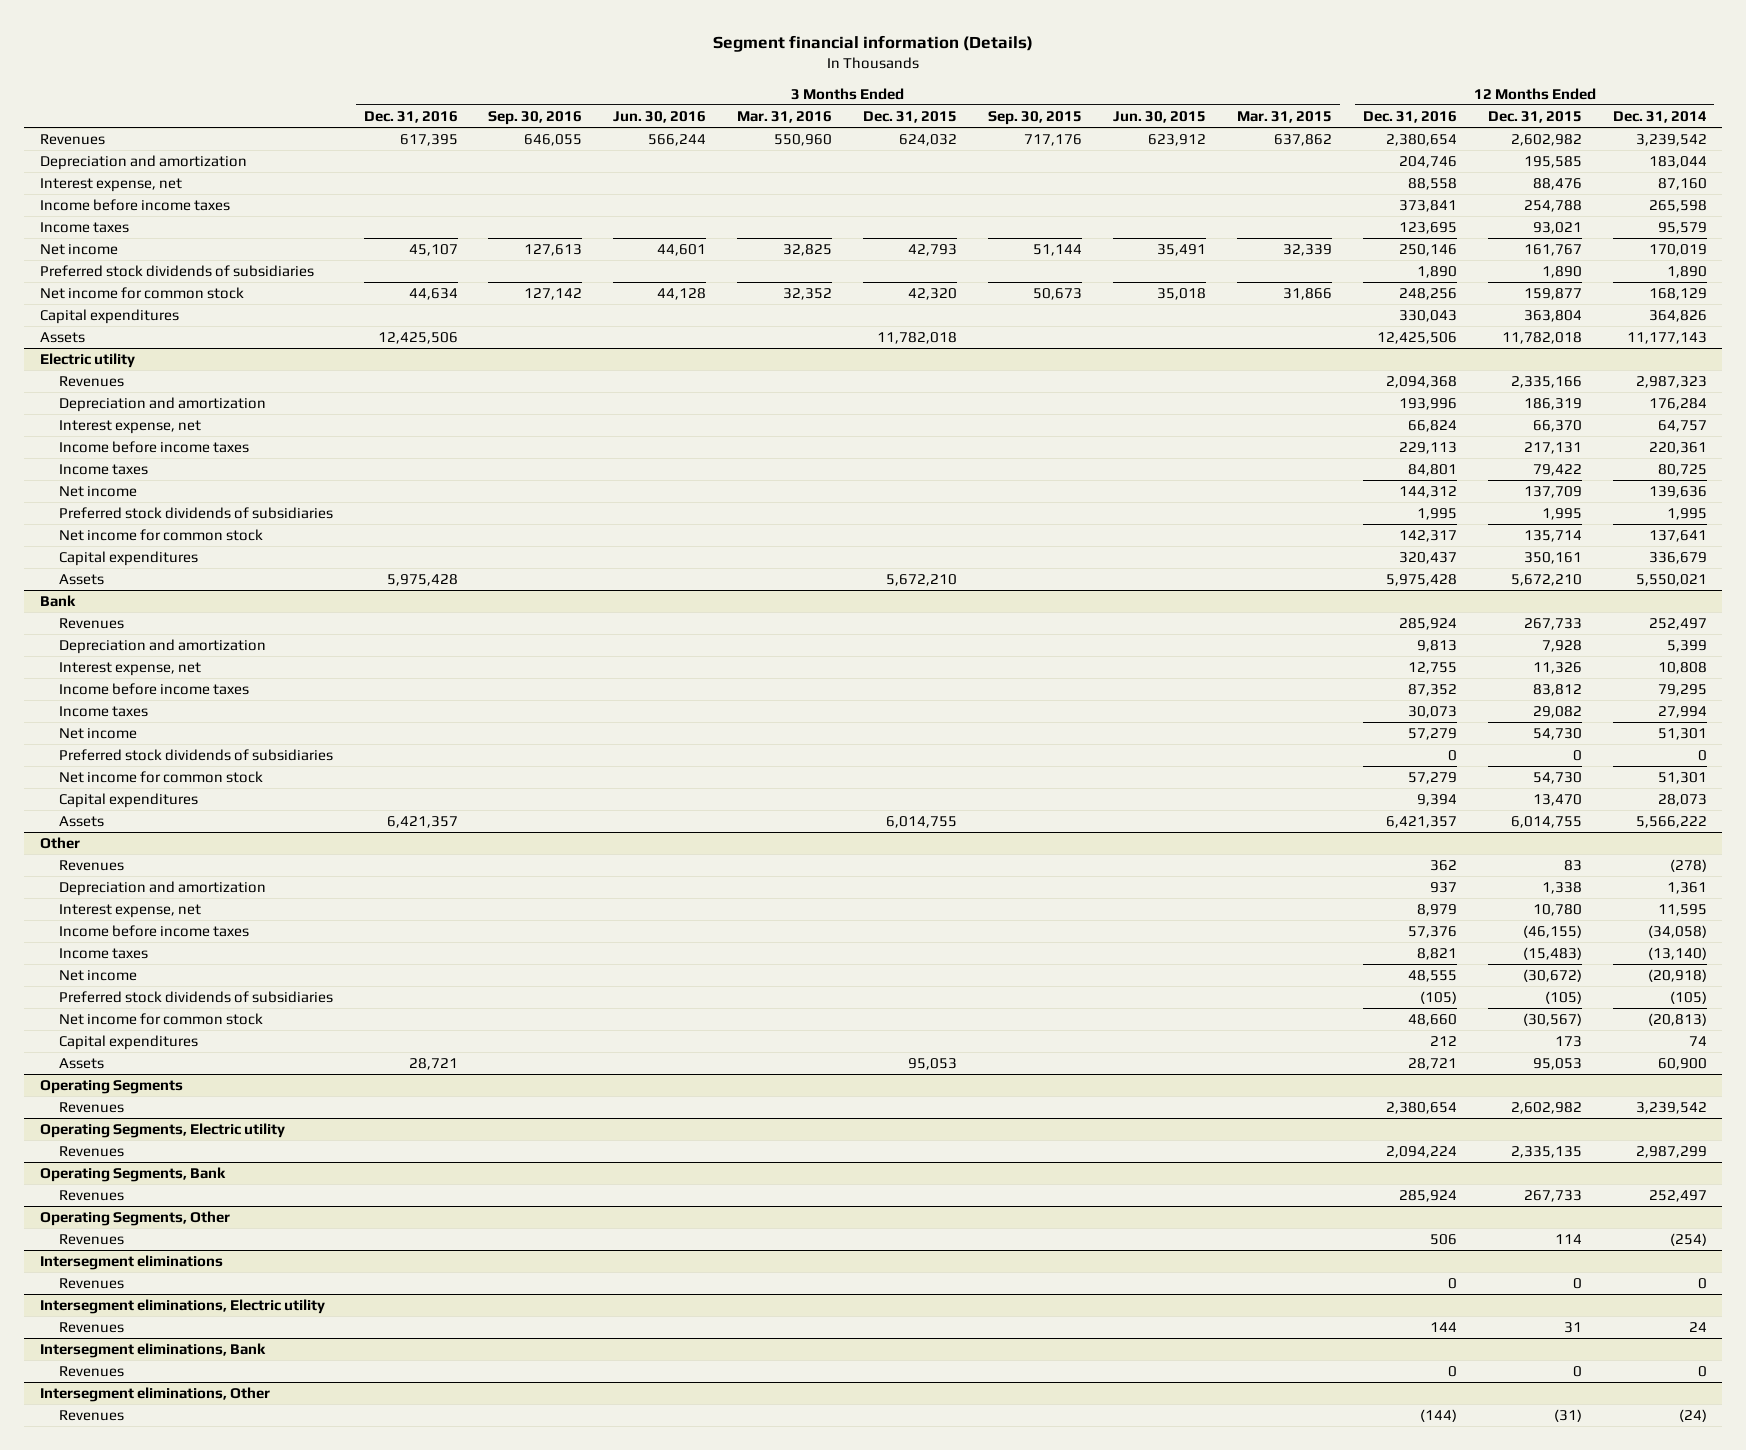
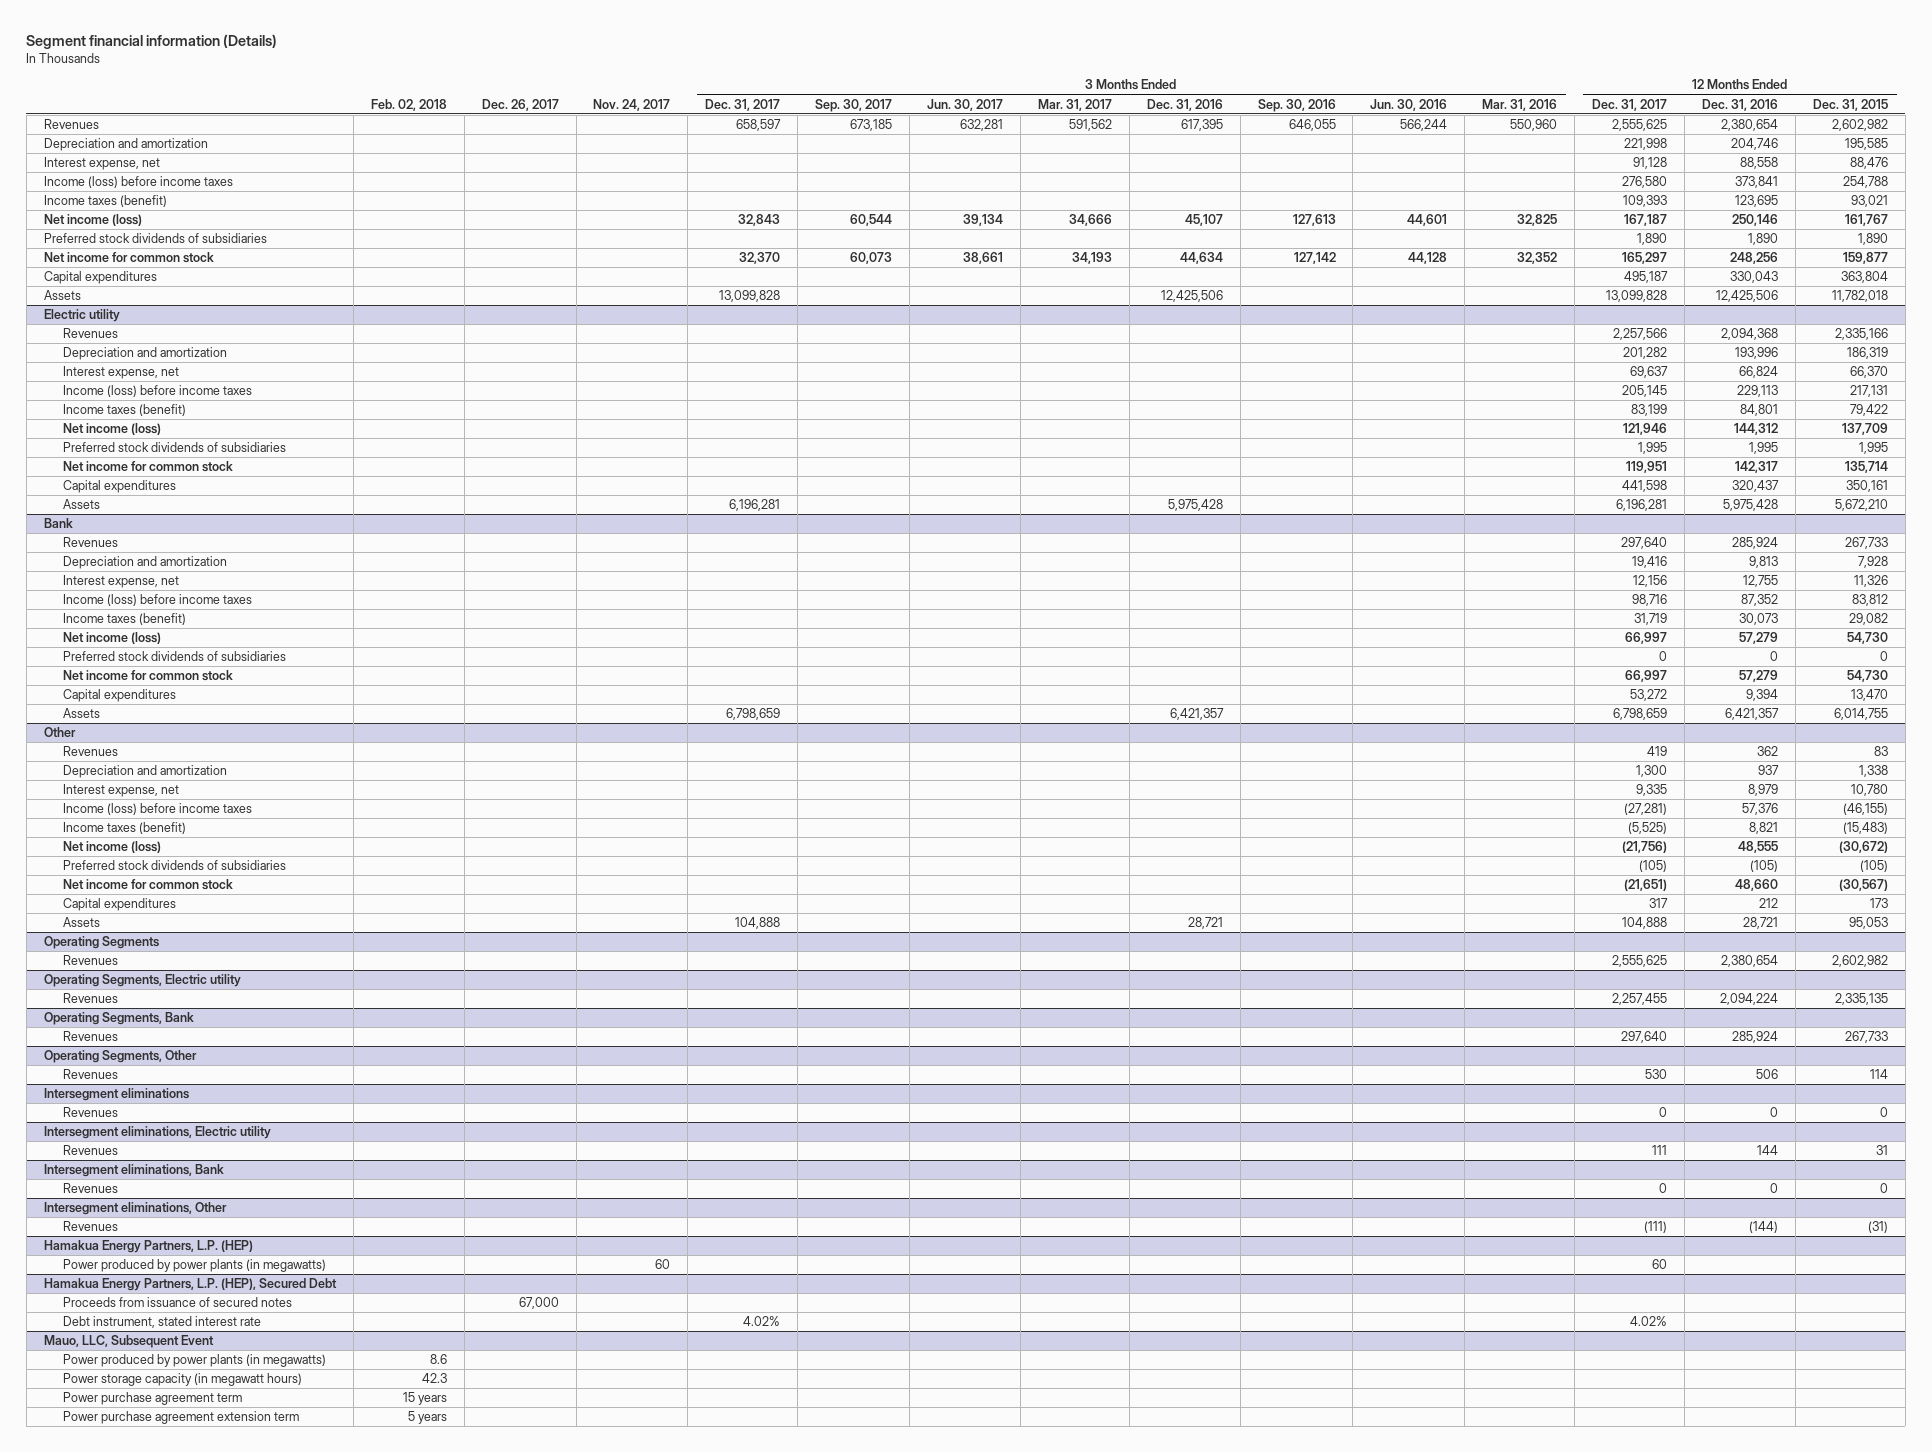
[863,110,958,123] Dec. 31, 2015 -> none
[988,110,1083,125] Sep. 30, 2015 -> none
[1113,110,1207,123] Jun. 30, 2015 -> none
[1236,110,1332,123] Mar. 31, 2015 -> none
[1612,110,1707,123] Dec. 31, 2014 -> none
none -> [370,98,447,111] Feb. 02, 2018
none -> [481,98,559,111] Dec. 26, 2017
none -> [593,98,671,111] Nov. 24, 2017
none -> [705,98,781,111] Dec. 31, 2017
none -> [815,98,893,112] Sep. 30, 2017
none -> [927,98,1004,111] Jun. 30, 2017
none -> [1037,98,1112,111] Mar. 31, 2017
none -> [1592,98,1668,111] Dec. 31, 2017
[39,198,230,211] Income before income taxes -> [43,176,233,189] Income (loss) before income taxes
[39,221,129,233] Income taxes -> [43,195,167,208] Income taxes (benefit)
[39,243,118,255] Net income -> [43,214,142,227] Net income (loss)
[58,440,249,453] Income before income taxes -> [63,385,253,398] Income (loss) before income taxes
[58,463,148,475] Income taxes -> [63,404,187,417] Income taxes (benefit)
[58,485,137,497] Net income -> [63,423,162,436] Net income (loss)
[58,682,249,695] Income before income taxes -> [63,594,253,607] Income (loss) before income taxes
[58,705,148,717] Income taxes -> [63,613,187,626] Income taxes (benefit)
[58,727,137,739] Net income -> [63,632,162,645] Net income (loss)
[58,924,249,937] Income before income taxes -> [63,803,253,816] Income (loss) before income taxes
[58,947,148,959] Income taxes -> [63,822,187,835] Income taxes (benefit)
[58,969,137,981] Net income -> [63,841,162,854] Net income (loss)
none -> [43,1240,253,1254] Hamakua Energy Partners, L.P. (HEP)
none -> [63,1259,327,1273] Power produced by power plants (in megawatts)
none -> [43,1278,337,1292] Hamakua Energy Partners, L.P. (HEP), Secured Debt
none -> [63,1297,293,1308] Proceeds from issuance of secured notes
none -> [63,1316,262,1329] Debt instrument, stated interest rate
none -> [43,1335,214,1349] Mauo, LLC, Subsequent Event
none -> [63,1354,327,1368] Power produced by power plants (in megawatts)
none -> [63,1373,303,1387] Power storage capacity (in megawatt hours)
none -> [63,1392,243,1406] Power purchase agreement term
none -> [63,1411,300,1425] Power purchase agreement extension term

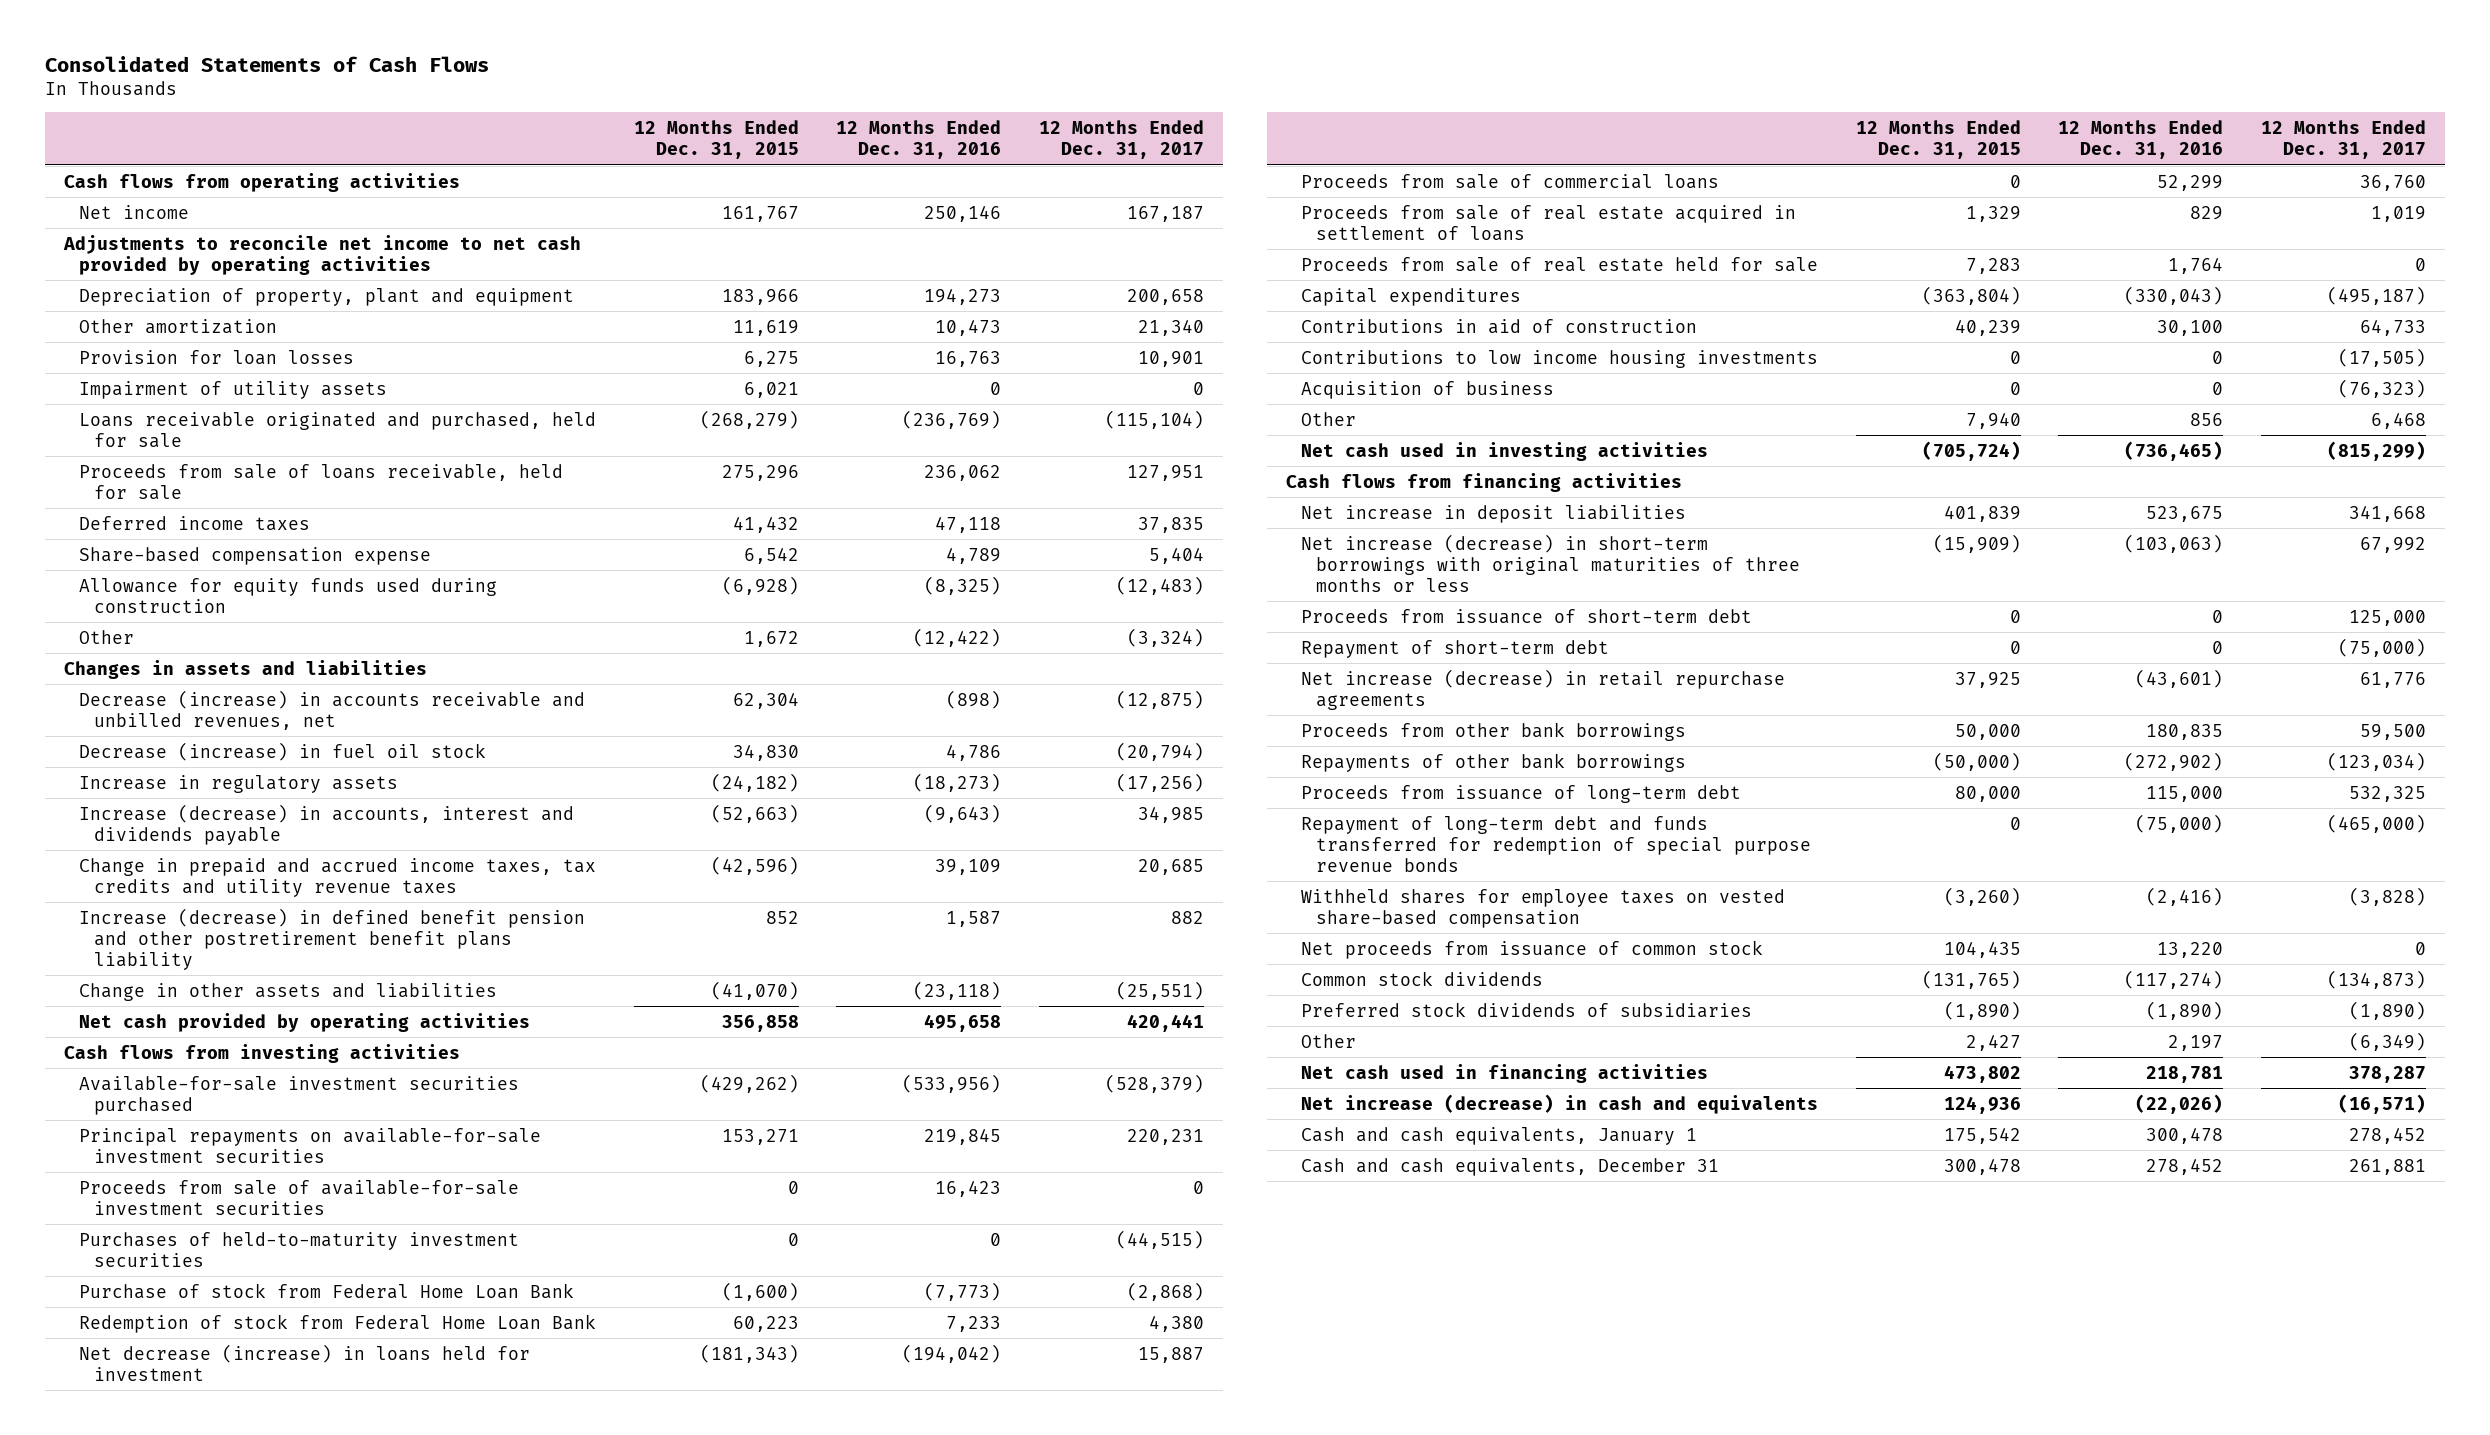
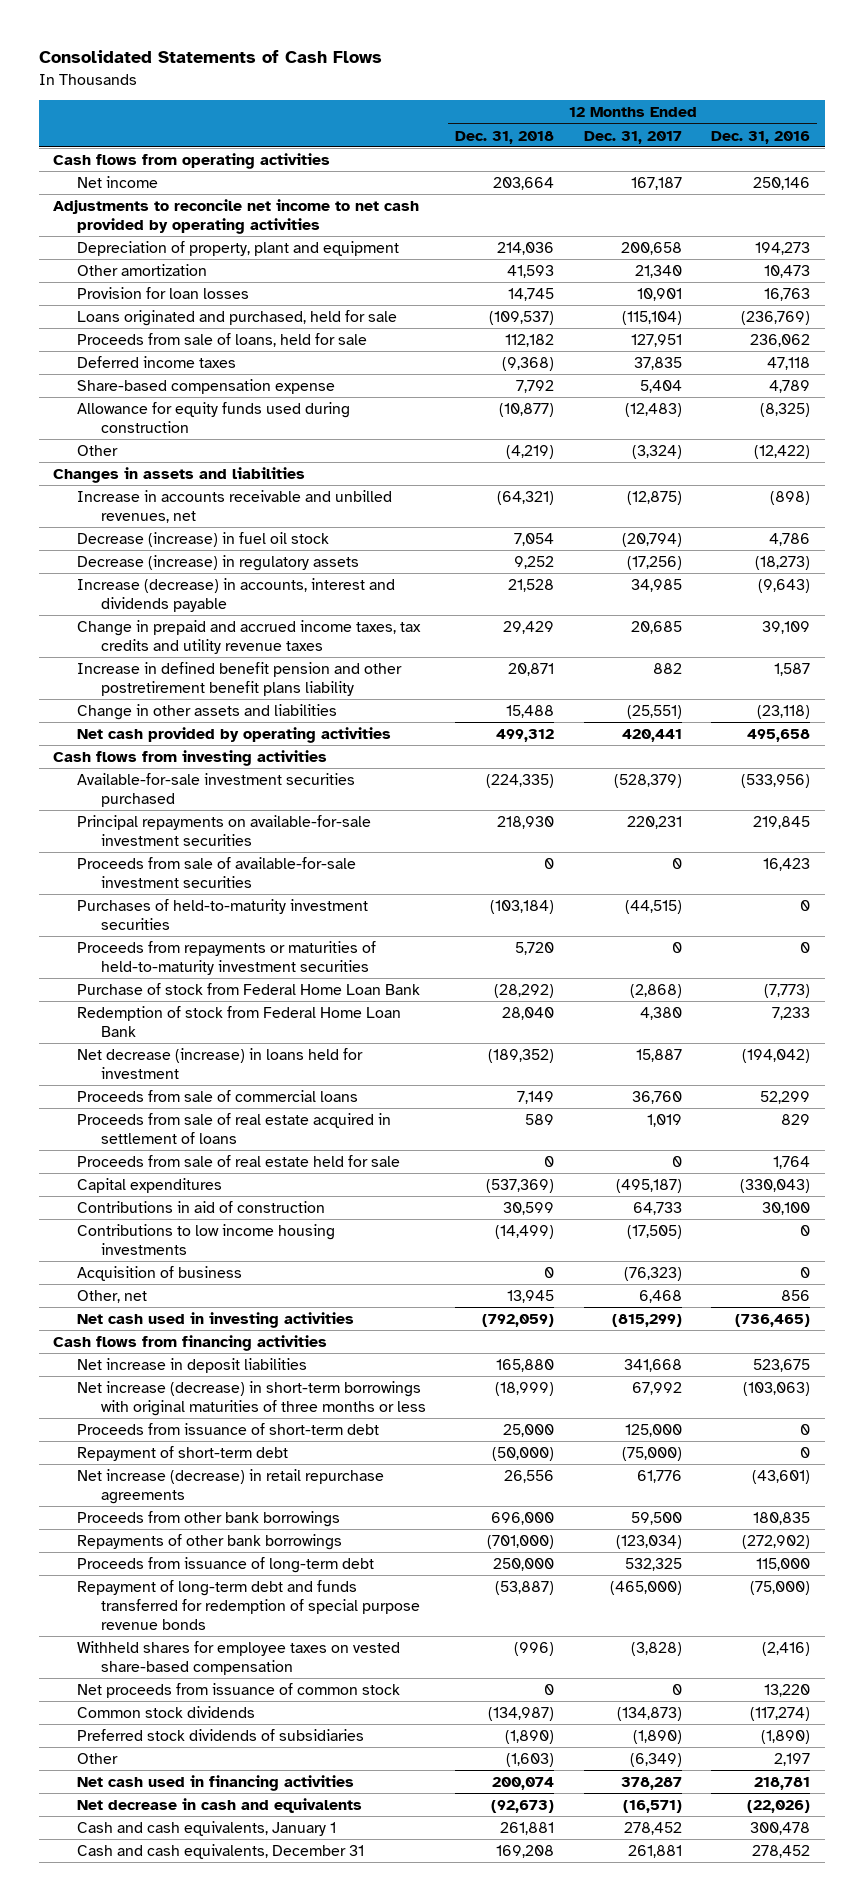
[633,120,799,160] 12 Months Ended Dec. 31, 2015 -> none
none -> [455,130,555,144] Dec. 31, 2018
[78,380,387,399] Impairment of utility assets -> none
[78,411,596,448] Loans receivable originated and purchased, held for sale -> [77,309,398,326] Loans originated and purchased, held for sale
[78,463,563,500] Proceeds from sale of loans receivable, held for sale -> [77,332,368,347] Proceeds from sale of loans, held for sale
[78,689,585,730] Decrease (increase) in accounts receivable and unbilled revenues, net -> [77,489,393,523] Increase in accounts receivable and unbilled revenues, net
[78,774,398,793] Increase in regulatory assets -> [77,554,360,571] Decrease (increase) in regulatory assets
[78,907,585,970] Increase (decrease) in defined benefit pension and other postretirement benefit plans liability -> [77,661,403,696] Increase in defined benefit pension and other postretirement benefit plans liability
none -> [77,940,377,975] Proceeds from repayments or maturities of held-to-maturity investment securities
[1300,411,1356,426] Other -> [77,1289,148,1303] Other, net
[1300,1093,1818,1114] Net increase (decrease) in cash and equivalents -> [77,1797,363,1813] Net decrease in cash and equivalents

